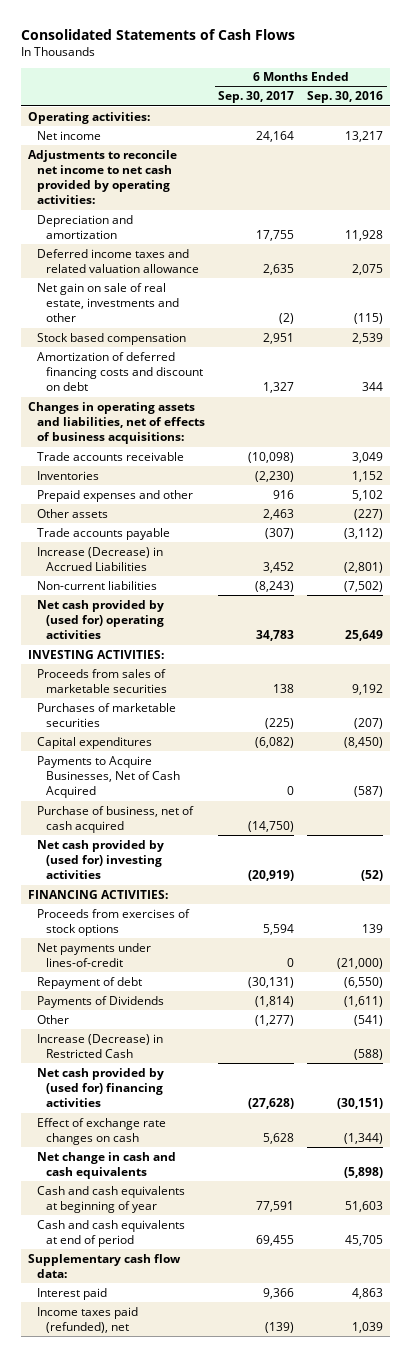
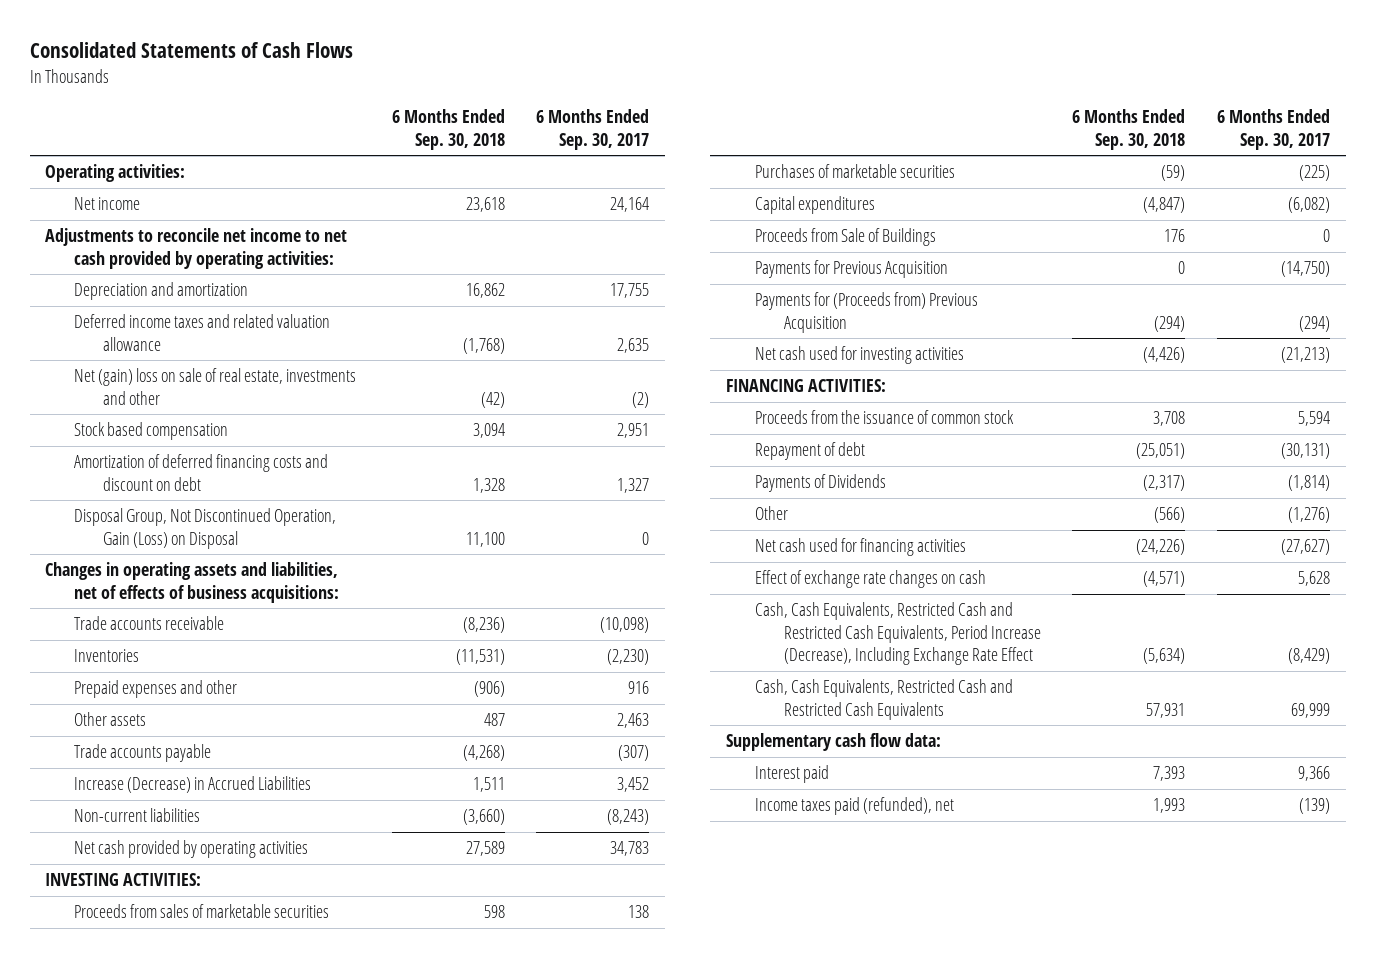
[307,91,384,104] Sep. 30, 2016 -> none
none -> [391,109,505,150] 6 Months Ended Sep. 30, 2018
[36,282,180,323] Net gain on sale of real estate, investments and other -> [74,368,357,405] Net (gain) loss on sale of real estate, investments and other
none -> [74,508,337,549] Disposal Group, Not Discontinued Operation, Gain (Loss) on Disposal
[36,599,165,640] Net cash provided by (used for) operating activities -> [74,840,309,859] Net cash provided by operating activities
[36,755,181,799] Payments to Acquire Businesses, Net of Cash Acquired -> none
none -> [755,228,937,247] Proceeds from Sale of Buildings
[36,805,194,833] Purchase of business, net of cash acquired -> [755,260,949,279] Payments for Previous Acquisition
none -> [755,292,979,333] Payments for (Proceeds from) Previous Acquisition
[36,839,164,880] Net cash provided by (used for) investing activities -> [755,346,965,365] Net cash used for investing activities
[248,870,295,882] (20,919) -> [1280,347,1330,364] (21,213)
[36,942,151,967] Net payments under lines-of-credit -> none
[36,908,190,936] Proceeds from exercises of stock options -> [755,410,1015,425] Proceeds from the issuance of common stock
[36,1033,163,1058] Increase (Decrease) in Restricted Cash -> none
[255,1014,295,1026] (1,277) -> [1287,507,1330,524] (1,276)
[36,1067,164,1108] Net cash provided by (used for) financing activities -> [755,538,967,557] Net cash used for financing activities
[248,1098,295,1110] (27,628) -> [1280,539,1330,556] (27,627)
[36,1151,176,1179] Net change in cash and cash equivalents -> none
[36,1185,185,1213] Cash and cash equivalents at beginning of year -> none
[36,1219,185,1247] Cash and cash equivalents at end of period -> none
none -> [755,602,1042,666] Cash, Cash Equivalents, Restricted Cash and Restricted Cash Equivalents, Period Increase (Decrease), Including Exchange Rate Effect
none -> [755,679,1014,720] Cash, Cash Equivalents, Restricted Cash and Restricted Cash Equivalents

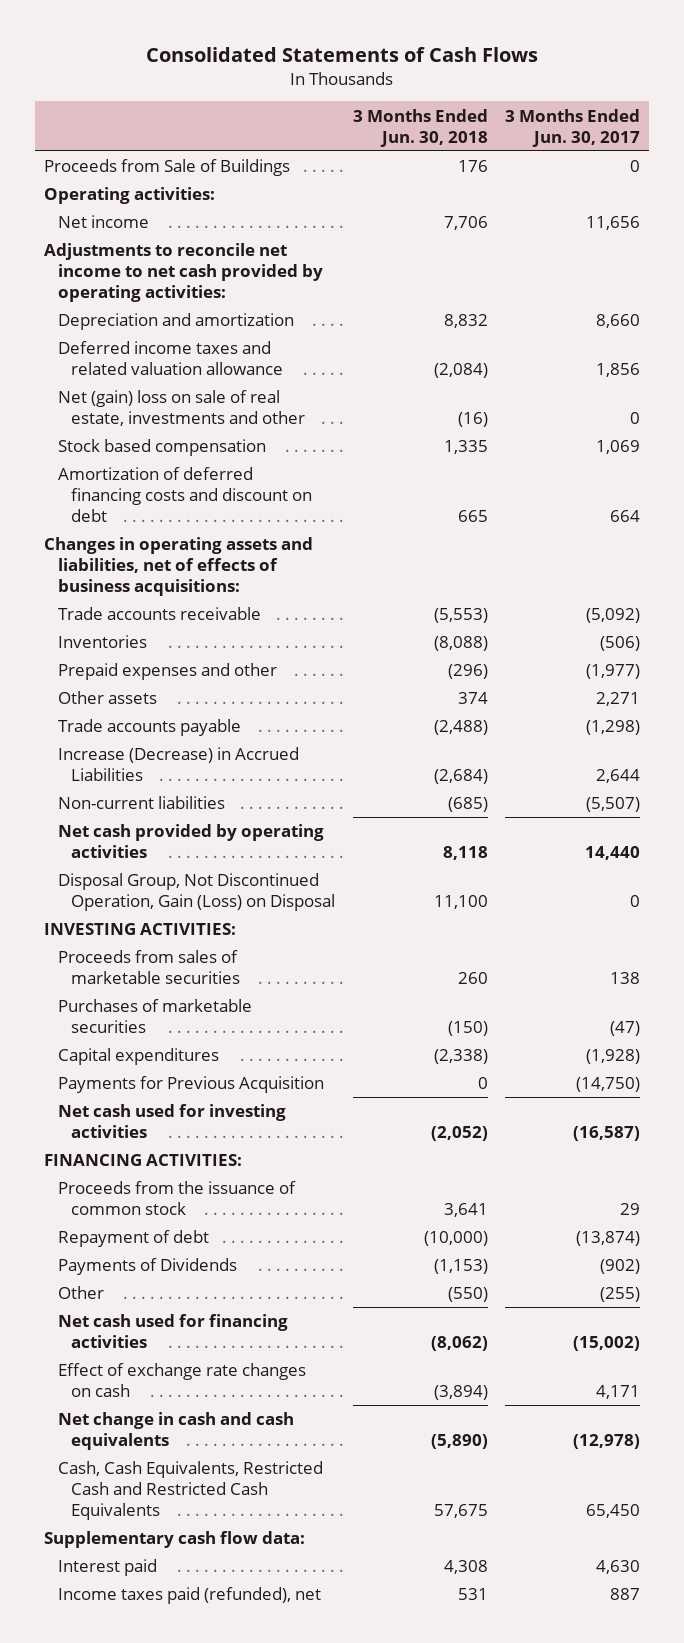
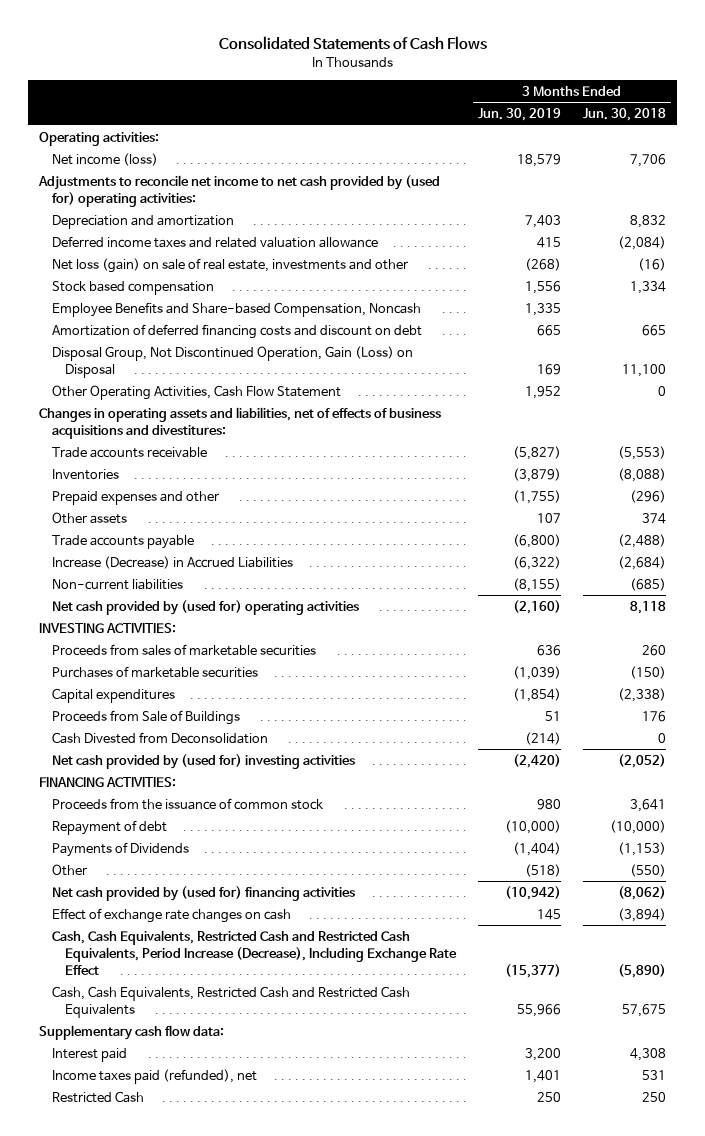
[504,108,640,147] 3 Months Ended Jun. 30, 2017 -> none
none -> [477,108,561,122] Jun. 30, 2019
[57,215,149,229] Net income -> [52,152,159,166] Net income (loss)
[44,243,323,303] Adjustments to reconcile net income to net cash provided by operating activities: -> [38,174,441,207] Adjustments to reconcile net income to net cash provided by (used for) operating activities:
[57,390,306,427] Net (gain) loss on sale of real estate, investments and other -> [52,257,409,273] Net loss (gain) on sale of real estate, investments and other
[443,440,488,455] 1,335 -> [629,280,666,294] 1,334
none -> [52,301,422,317] Employee Benefits and Share-based Compensation, Noncash
[57,873,336,912] Disposal Group, Not Discontinued Operation, Gain (Loss) on Disposal -> [52,345,414,378] Disposal Group, Not Discontinued Operation, Gain (Loss) on Disposal
none -> [52,384,342,400] Other Operating Activities, Cash Flow Statement
[44,537,314,597] Changes in operating assets and liabilities, net of effects of business acquisitions: -> [39,406,442,439] Changes in operating assets and liabilities, net of effects of business acquisitions and divestitures:
[57,824,324,859] Net cash provided by operating activities -> [52,599,360,615] Net cash provided by (used for) operating activities
[57,1076,324,1094] Payments for Previous Acquisition -> none
[44,159,291,177] Proceeds from Sale of Buildings -> [52,709,241,725] Proceeds from Sale of Buildings
none -> [52,731,269,744] Cash Divested from Deconsolidation
[57,1104,286,1139] Net cash used for investing activities -> [52,753,356,769] Net cash provided by (used for) investing activities
[57,1314,288,1349] Net cash used for financing activities -> [52,885,356,901] Net cash provided by (used for) financing activities
[57,1412,294,1451] Net change in cash and cash equivalents -> [52,929,458,975] Cash, Cash Equivalents, Restricted Cash and Restricted Cash Equivalents, Period Increase (Decrease), Including Exchange Rate Effect
none -> [52,1090,145,1103] Restricted Cash

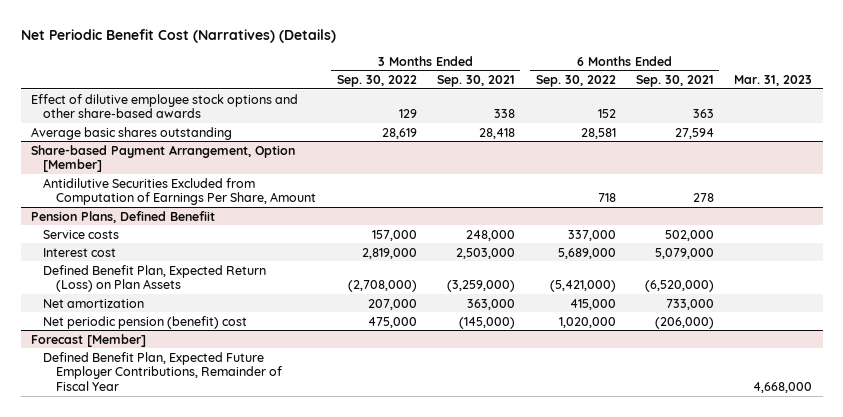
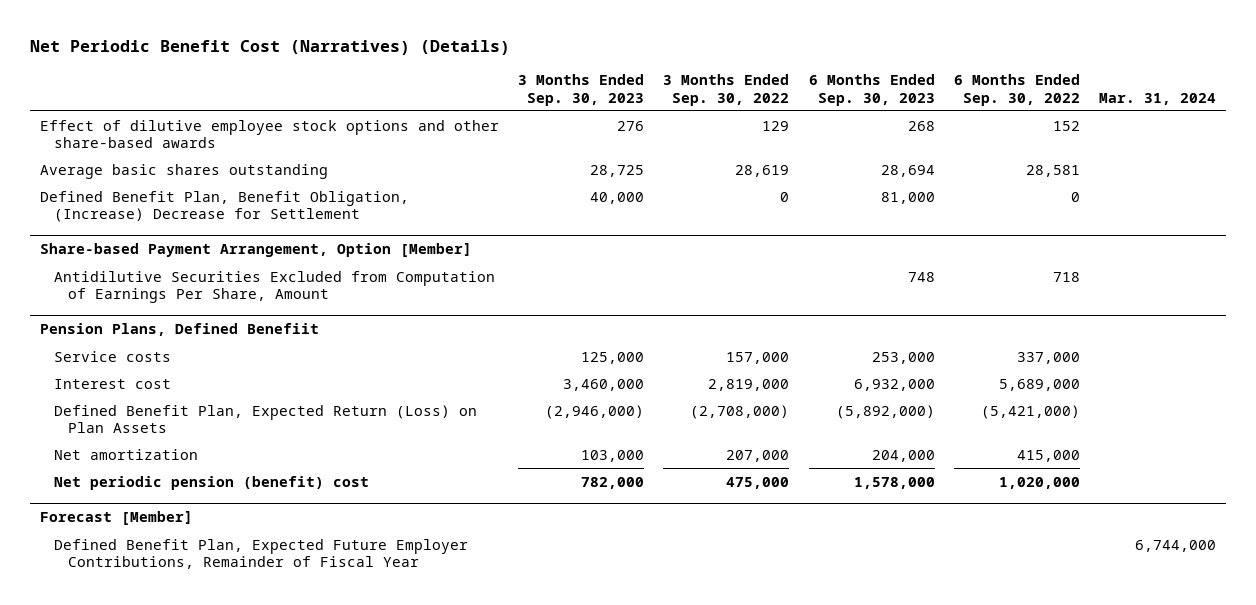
[437,75,516,88] Sep. 30, 2021 -> none
[636,75,715,88] Sep. 30, 2021 -> none
[734,75,813,87] Mar. 31, 2023 -> none
none -> [518,74,645,106] 3 Months Ended Sep. 30, 2023
none -> [808,74,935,106] 6 Months Ended Sep. 30, 2023
none -> [1099,92,1217,105] Mar. 31, 2024
none -> [39,190,409,222] Defined Benefit Plan, Benefit Obligation, (Increase) Decrease for Settlement

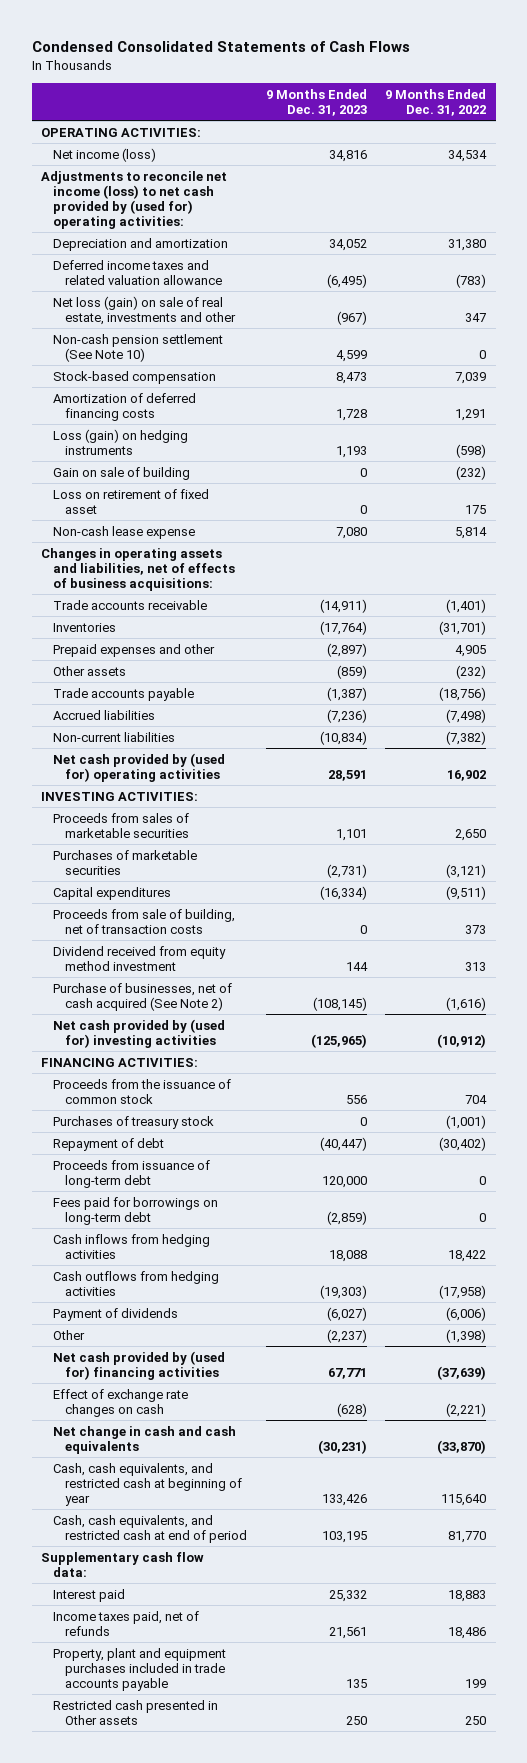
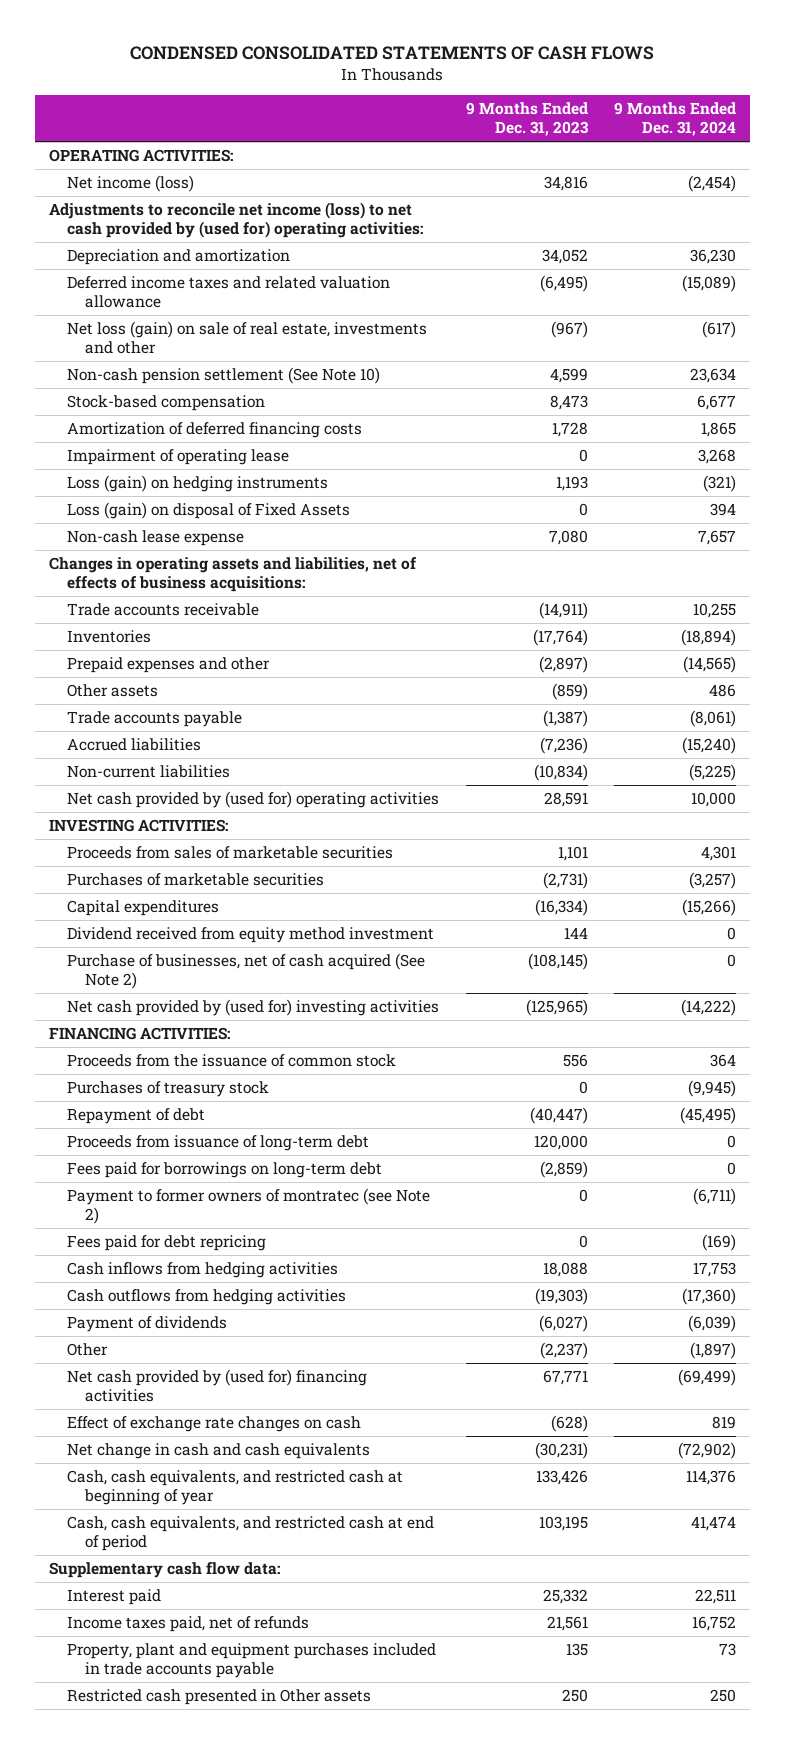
[31,41,410,53] Condensed Consolidated Statements of Cash Flows -> [130,45,655,60] CONDENSED CONSOLIDATED STATEMENTS OF CASH FLOWS
[385,88,487,116] 9 Months Ended Dec. 31, 2022 -> none
none -> [614,102,737,137] 9 Months Ended Dec. 31, 2024
none -> [66,449,289,466] Impairment of operating lease
[53,466,191,480] Gain on sale of building -> none
[53,488,210,514] Loss on retirement of fixed asset -> [66,502,350,520] Loss (gain) on disposal of Fixed Assets
[53,908,236,934] Proceeds from sale of building, net of transaction costs -> none
none -> [66,1188,430,1225] Payment to former owners of montratec (see Note 2)
none -> [66,1235,266,1252] Fees paid for debt repricing

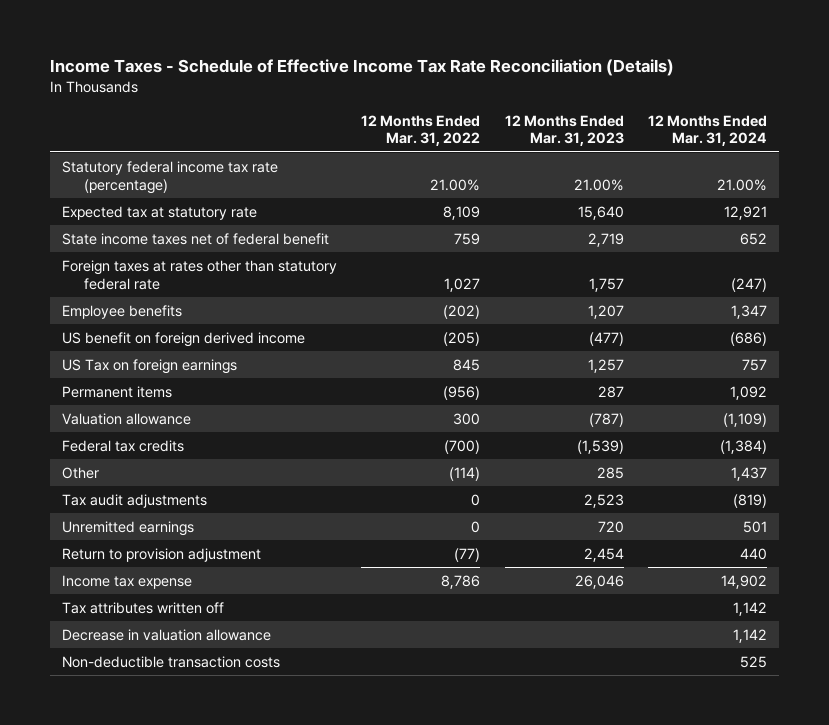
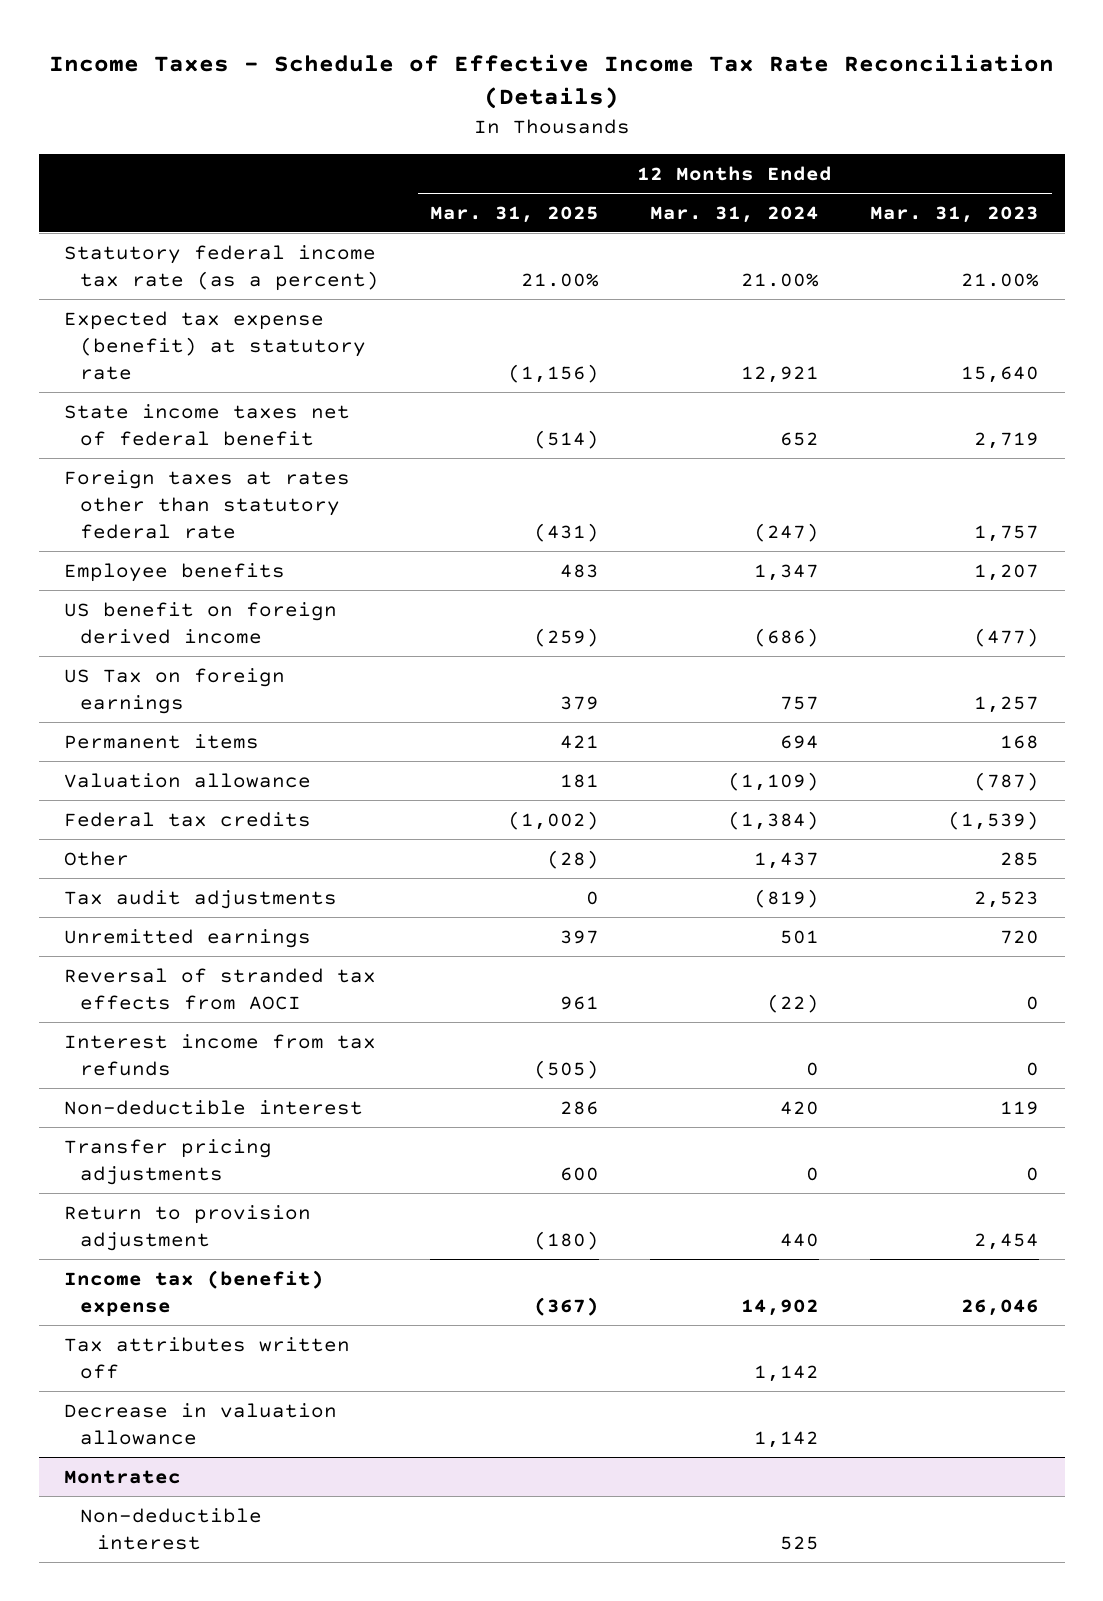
[361,114,481,147] 12 Months Ended Mar. 31, 2022 -> none
none -> [430,205,600,223] Mar. 31, 2025
[61,160,278,194] Statutory federal income tax rate (percentage) -> [63,244,380,291] Statutory federal income tax rate (as a percent)
[61,205,257,220] Expected tax at statutory rate -> [63,310,367,380] Expected tax expense (benefit) at statutory rate
[597,385,624,398] 287 -> [1000,734,1040,749] 168
[729,385,767,400] 1,092 -> [780,734,820,749] 694
none -> [63,967,376,1010] Reversal of stranded tax effects from AOCI
none -> [63,1033,376,1076] Interest income from tax refunds
none -> [63,1099,363,1115] Non-deductible interest
none -> [63,1138,272,1185] Transfer pricing adjustments
[61,574,192,589] Income tax expense -> [63,1269,324,1316] Income tax (benefit) expense
none -> [63,1469,181,1484] Montratec
[61,655,280,668] Non-deductible transaction costs -> [80,1507,263,1550] Non-deductible interest

